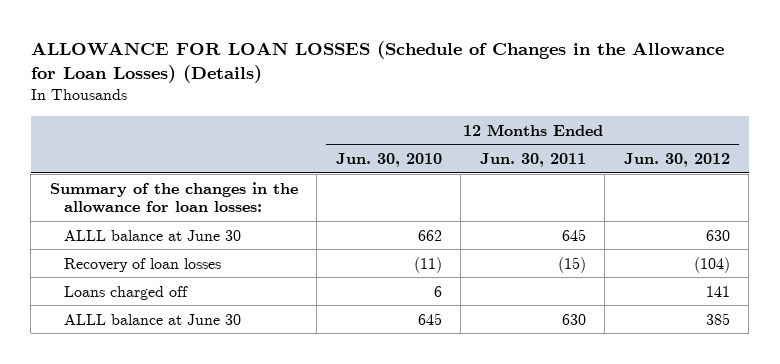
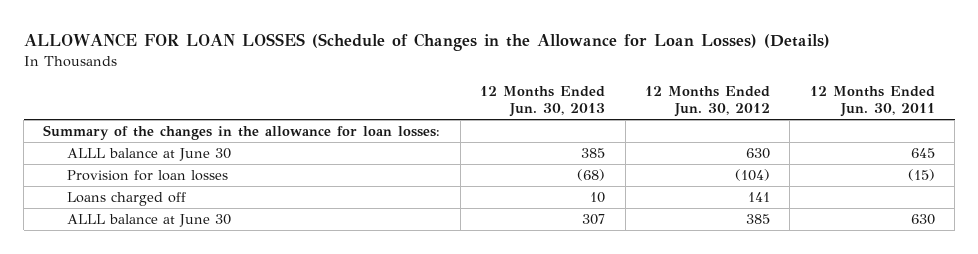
[335,152,442,167] Jun. 30, 2010 -> none
none -> [480,86,606,118] 12 Months Ended Jun. 30, 2013
[64,257,222,272] Recovery of loan losses -> [66,169,228,181] Provision for loan losses

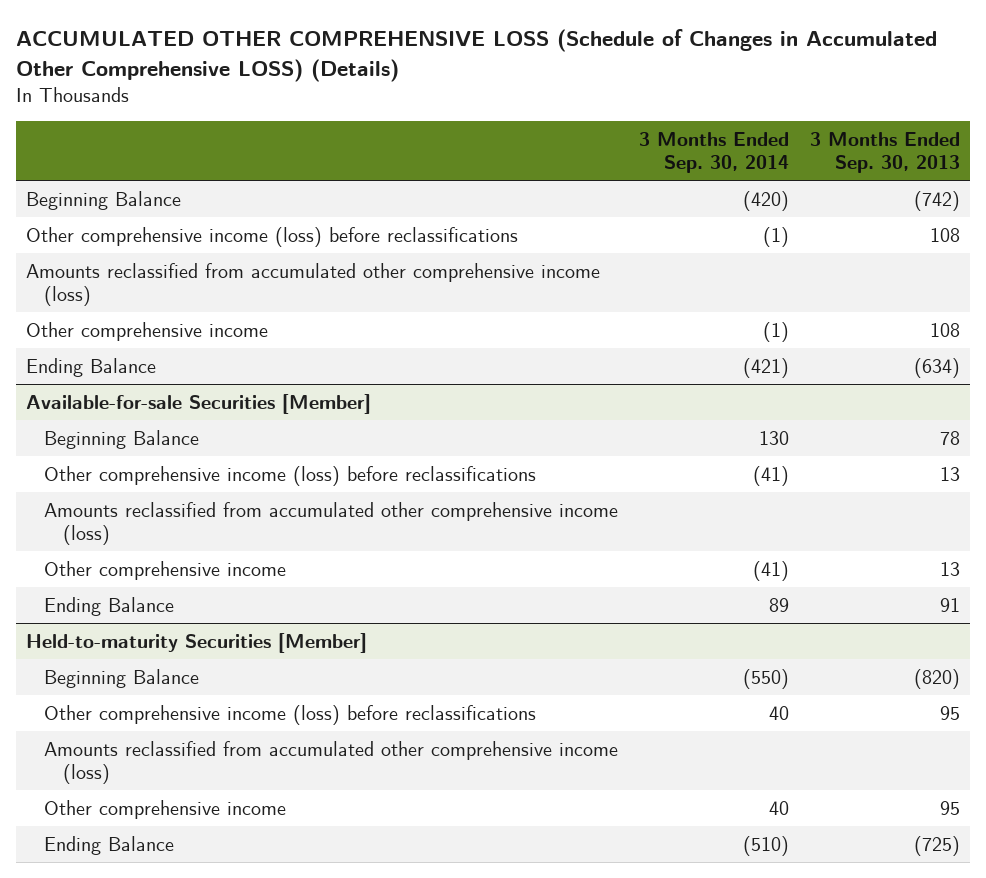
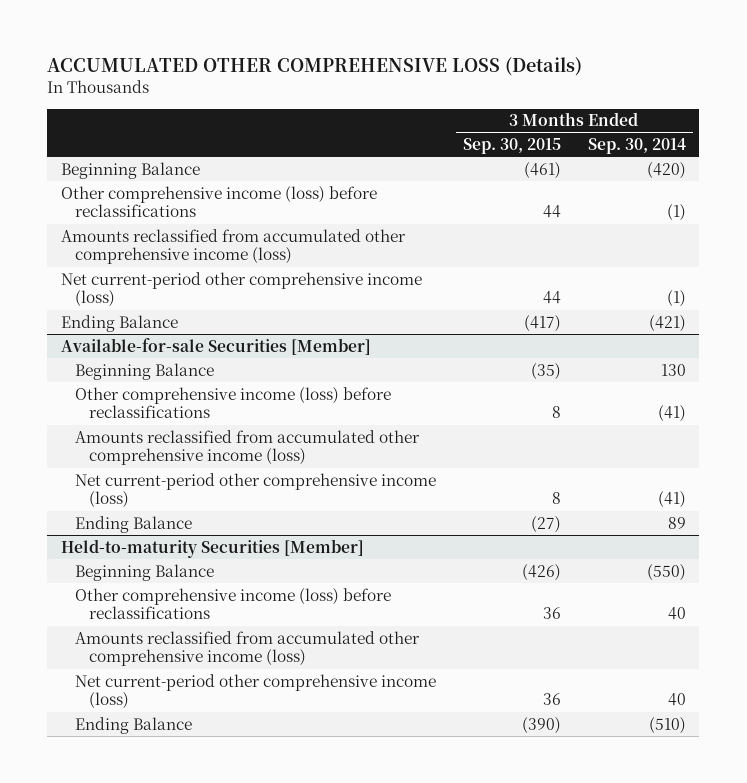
[15,28,937,82] ACCUMULATED OTHER COMPREHENSIVE LOSS (Schedule of Changes in Accumulated Other Comprehensive LOSS) (Details) -> [47,56,583,76] ACCUMULATED OTHER COMPREHENSIVE LOSS (Details)
[809,131,960,173] 3 Months Ended Sep. 30, 2013 -> none
none -> [462,137,561,154] Sep. 30, 2015
[26,321,269,341] Other comprehensive income -> [60,271,422,308] Net current-period other comprehensive income (loss)
[44,560,287,580] Other comprehensive income -> [74,472,436,509] Net current-period other comprehensive income (loss)
[44,799,287,819] Other comprehensive income -> [74,673,436,710] Net current-period other comprehensive income (loss)

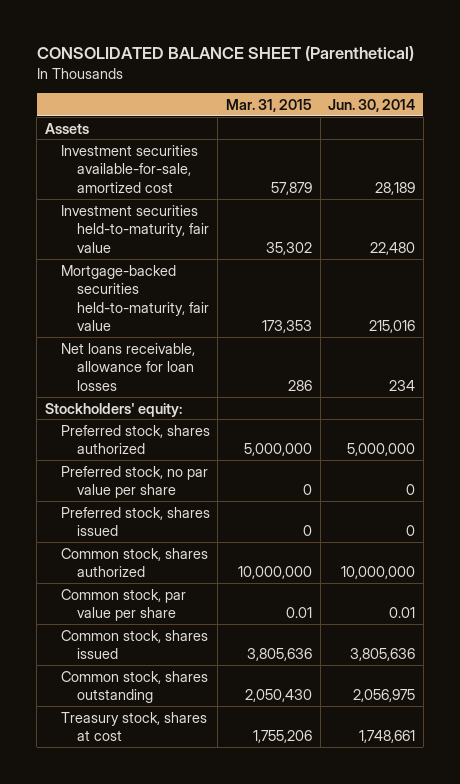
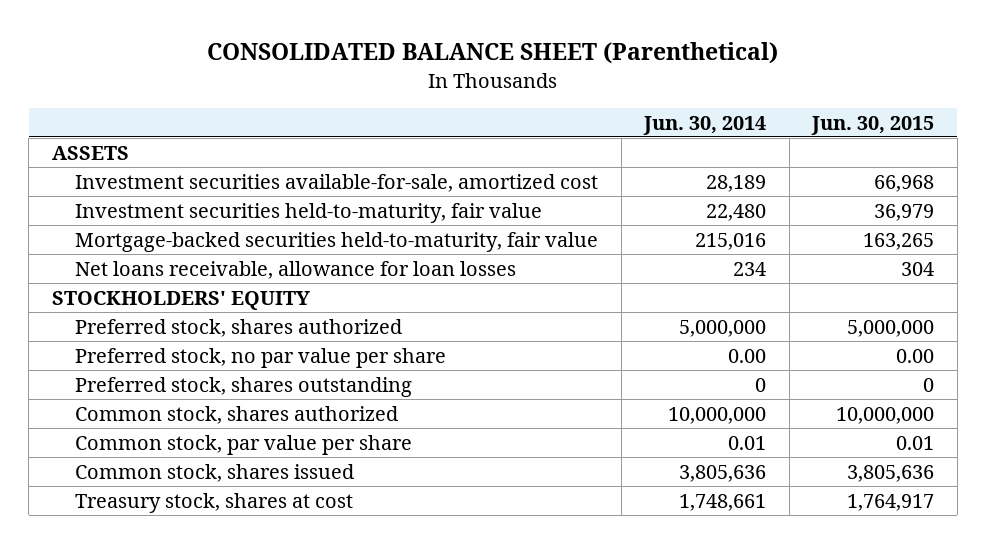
[226,98,313,112] Mar. 31, 2015 -> none
none -> [811,115,935,135] Jun. 30, 2015
[44,122,89,134] Assets -> [51,145,129,160] ASSETS
[44,402,182,417] Stockholders' equity: -> [51,290,310,310] STOCKHOLDERS' EQUITY
[406,484,416,496] 0 -> [728,348,767,363] 0.00
[60,506,210,537] Preferred stock, shares issued -> [75,376,413,397] Preferred stock, shares outstanding
[60,670,208,704] Common stock, shares outstanding -> none

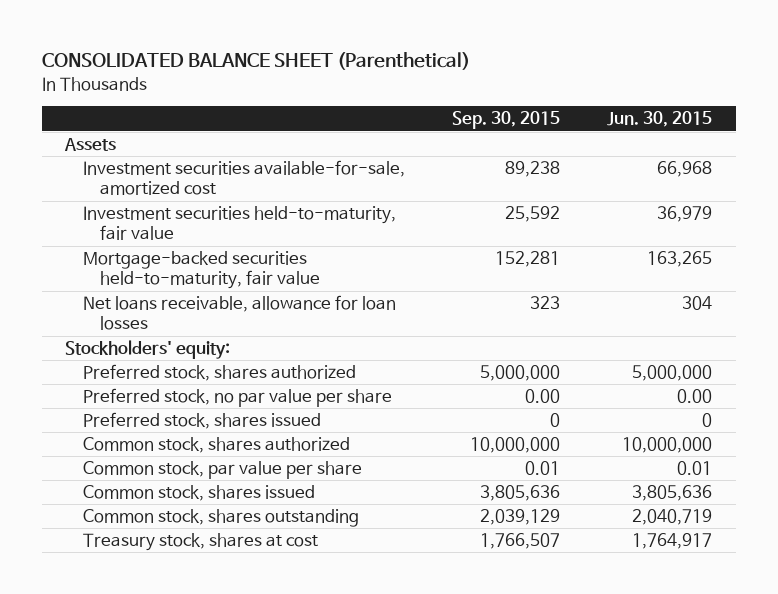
[643,115,767,135] Jun. 30, 2014 -> none
none -> [452,111,561,130] Sep. 30, 2015
[51,145,129,160] ASSETS -> [64,138,117,152] Assets
[51,290,310,310] STOCKHOLDERS' EQUITY -> [65,340,231,360] Stockholders' equity:
[75,376,413,397] Preferred stock, shares outstanding -> [82,412,321,430] Preferred stock, shares issued
none -> [82,509,359,528] Common stock, shares outstanding

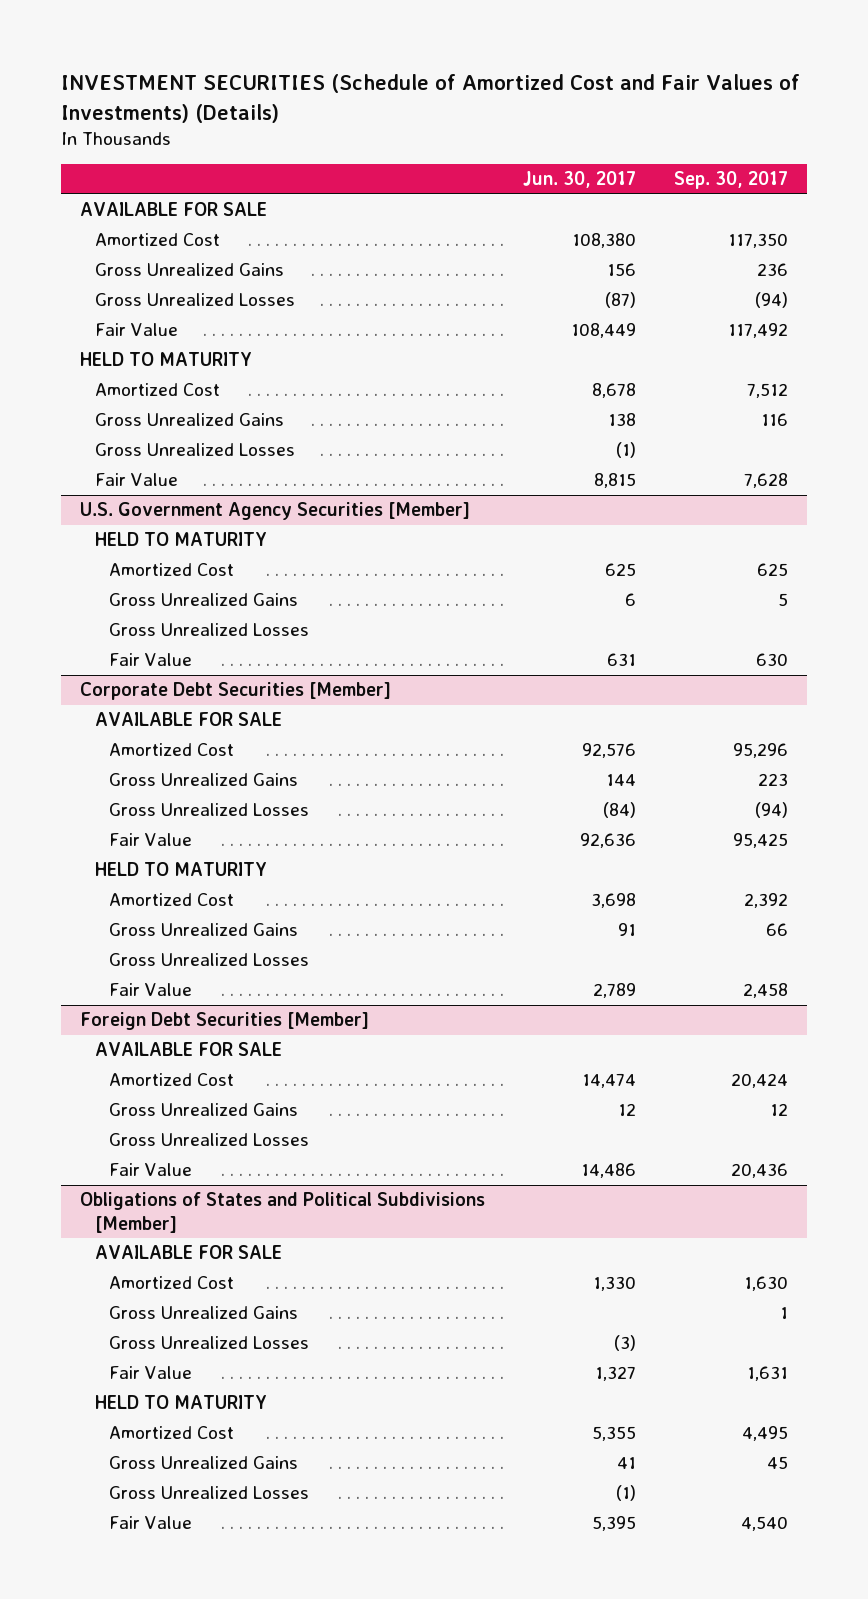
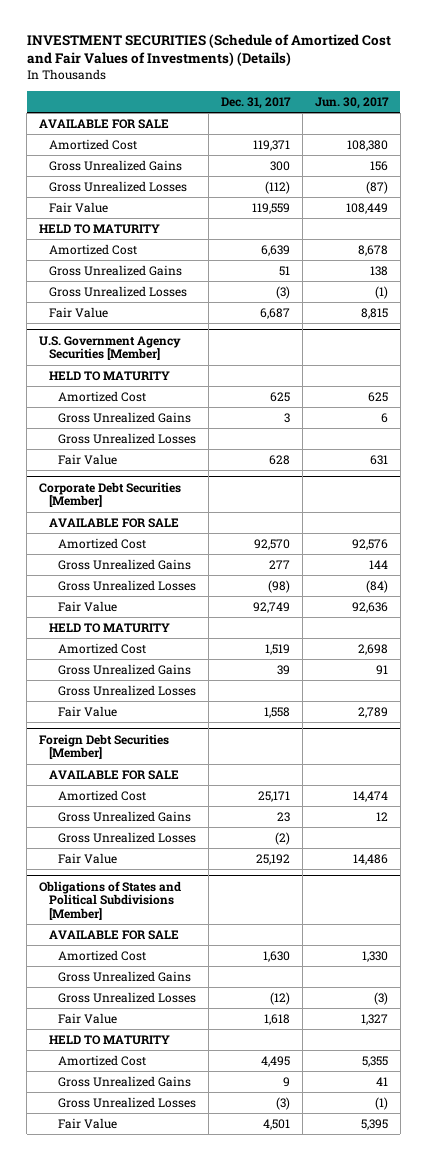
[673,171,788,190] Sep. 30, 2017 -> none
none -> [220,96,291,109] Dec. 31, 2017
[590,893,636,909] 3,698 -> [357,643,388,655] 2,698

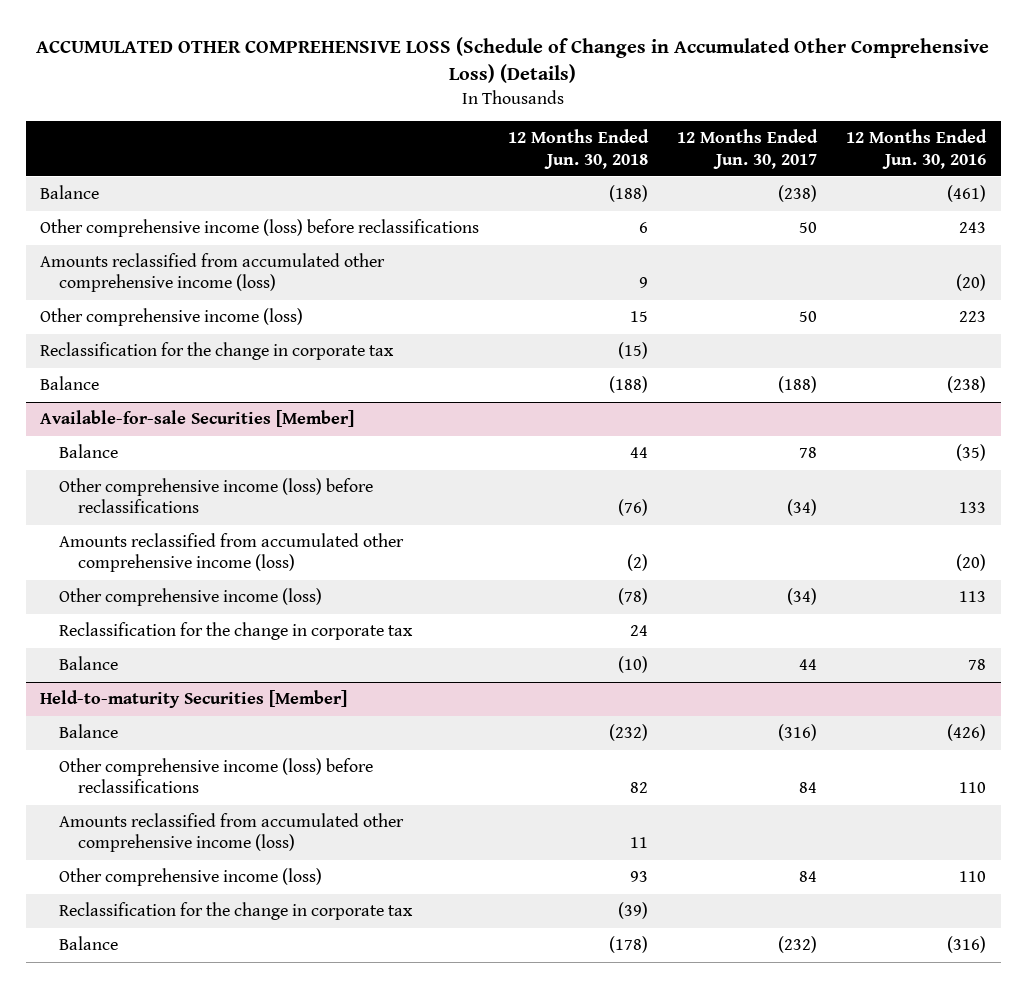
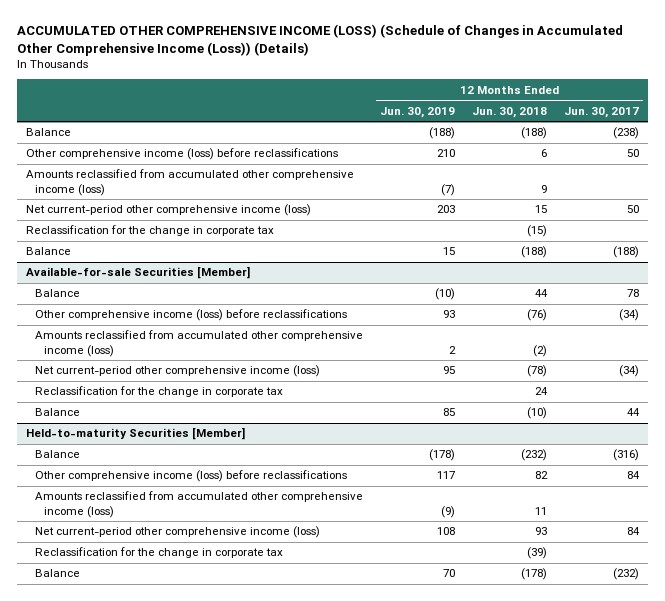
[36,37,990,84] ACCUMULATED OTHER COMPREHENSIVE LOSS (Schedule of Changes in Accumulated Other Comprehensive Loss) (Details) -> [17,23,624,56] ACCUMULATED OTHER COMPREHENSIVE INCOME (LOSS) (Schedule of Changes in Accumulated Other Comprehensive Income (Loss)) (Details)
[846,129,988,169] 12 Months Ended Jun. 30, 2016 -> none
none -> [379,106,455,118] Jun. 30, 2019
[40,308,304,327] Other comprehensive income (loss) -> [25,204,311,217] Net current-period other comprehensive income (loss)
[59,588,323,607] Other comprehensive income (loss) -> [34,365,320,378] Net current-period other comprehensive income (loss)
[59,868,323,887] Other comprehensive income (loss) -> [34,526,320,539] Net current-period other comprehensive income (loss)

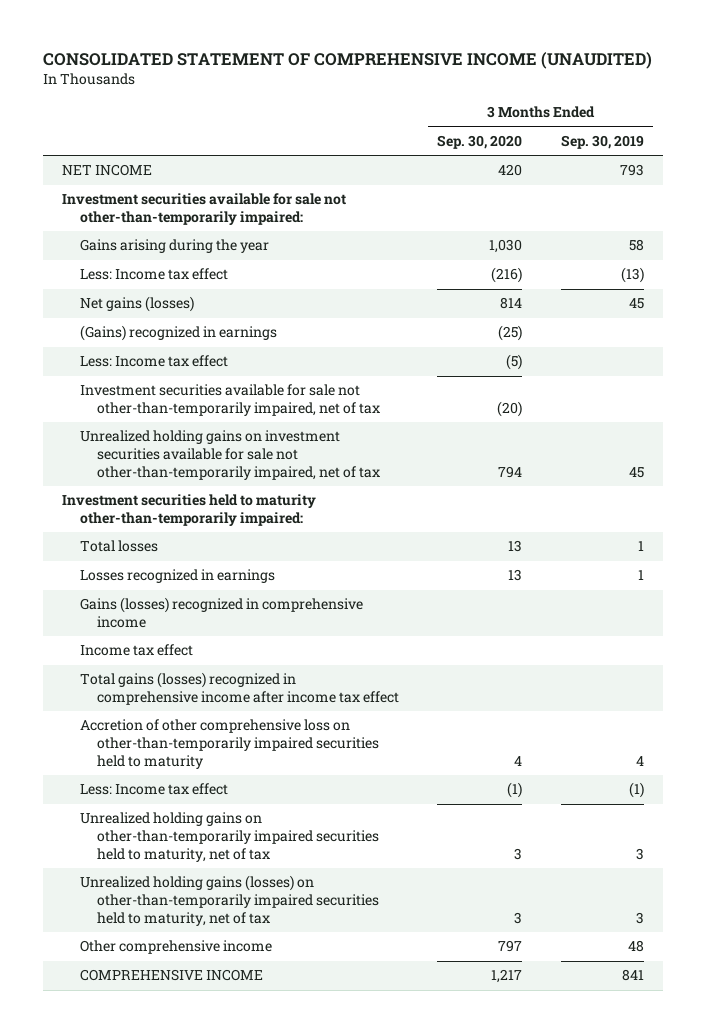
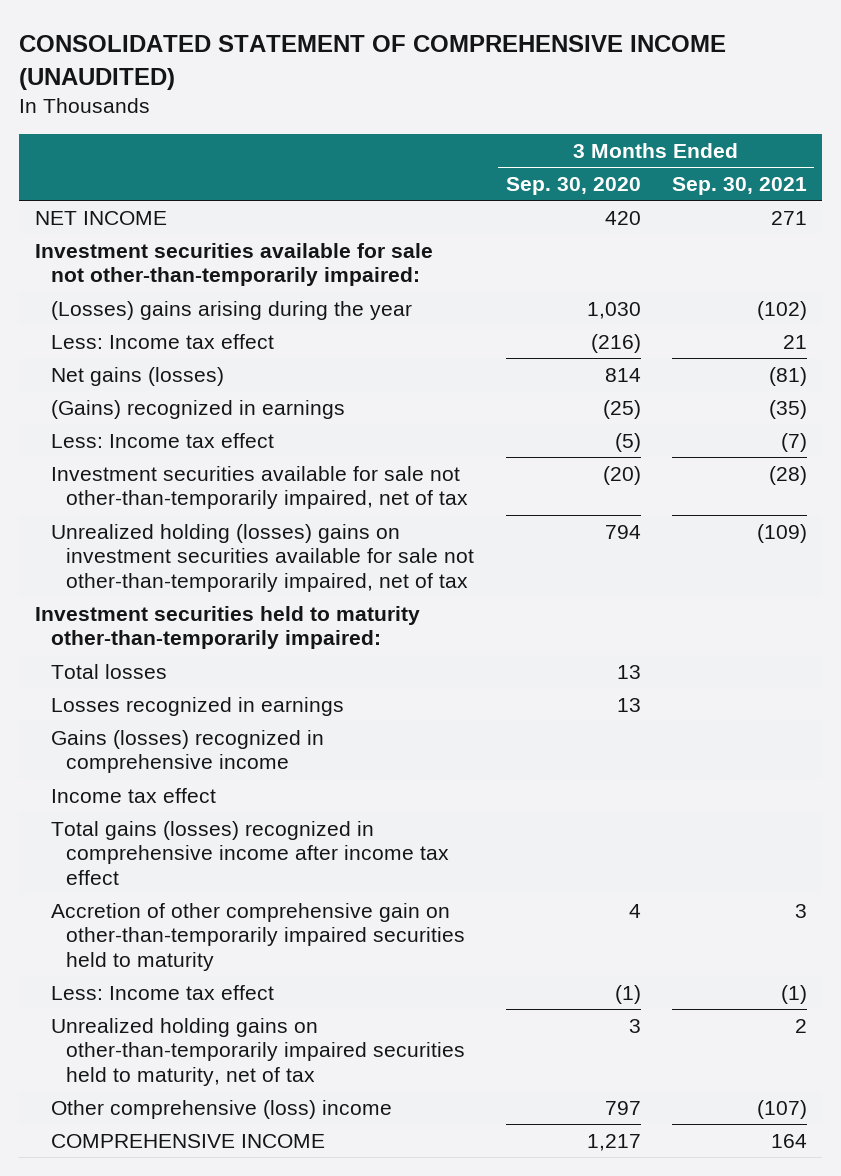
[560,135,644,150] Sep. 30, 2019 -> none
none -> [671,176,807,195] Sep. 30, 2021
[79,239,269,254] Gains arising during the year -> [50,300,412,320] (Losses) gains arising during the year
[79,430,381,481] Unrealized holding gains on investment securities available for sale not other-than-temporarily impaired, net of tax -> [50,523,475,593] Unrealized holding (losses) gains on investment securities available for sale not other-than-temporarily impaired, net of tax
[79,719,380,770] Accretion of other comprehensive loss on other-than-temporarily impaired securities held to maturity -> [50,902,466,972] Accretion of other comprehensive gain on other-than-temporarily impaired securities held to maturity
[79,875,380,927] Unrealized holding gains (losses) on other-than-temporarily impaired securities held to maturity, net of tax -> none
[79,940,272,955] Other comprehensive income -> [50,1099,392,1119] Other comprehensive (loss) income

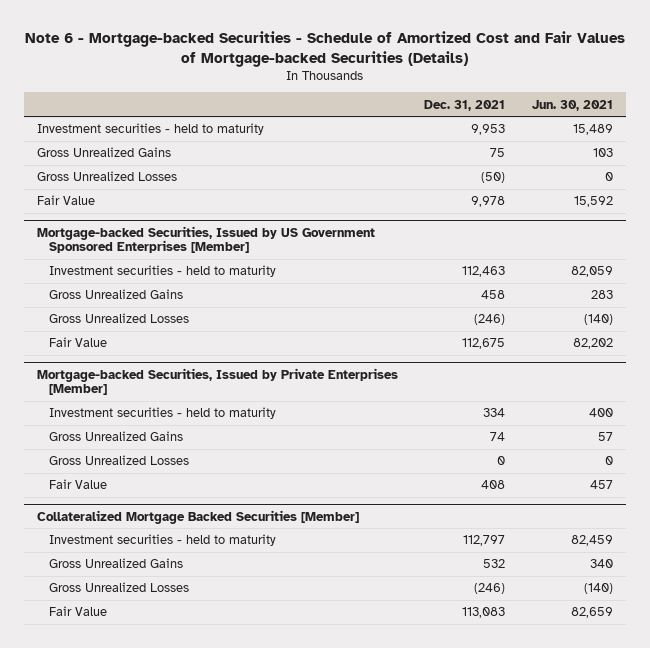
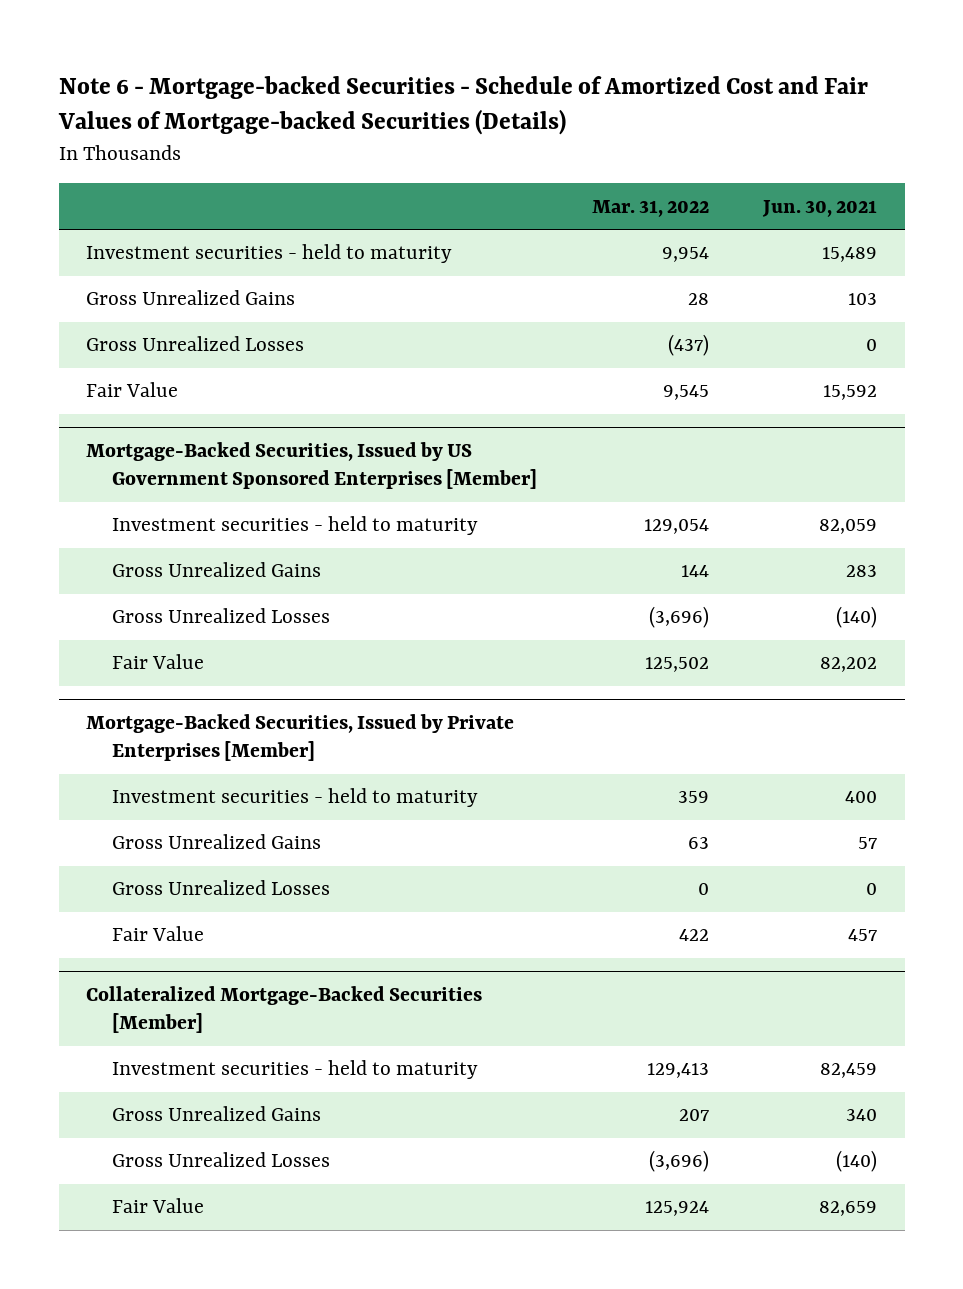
[424,99,506,111] Dec. 31, 2021 -> none
none -> [591,199,709,217] Mar. 31, 2022
[37,225,376,253] Mortgage-backed Securities, Issued by US Government Sponsored Enterprises [Member] -> [85,442,538,490] Mortgage-Backed Securities, Issued by US Government Sponsored Enterprises [Member]
[37,367,399,395] Mortgage-backed Securities, Issued by Private Enterprises [Member] -> [85,714,514,762] Mortgage-Backed Securities, Issued by Private Enterprises [Member]
[37,509,360,524] Collateralized Mortgage Backed Securities [Member] -> [85,986,482,1034] Collateralized Mortgage-Backed Securities [Member]

